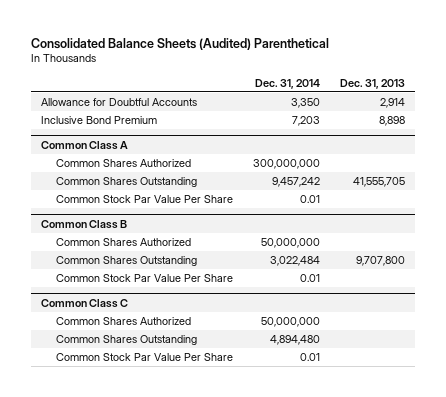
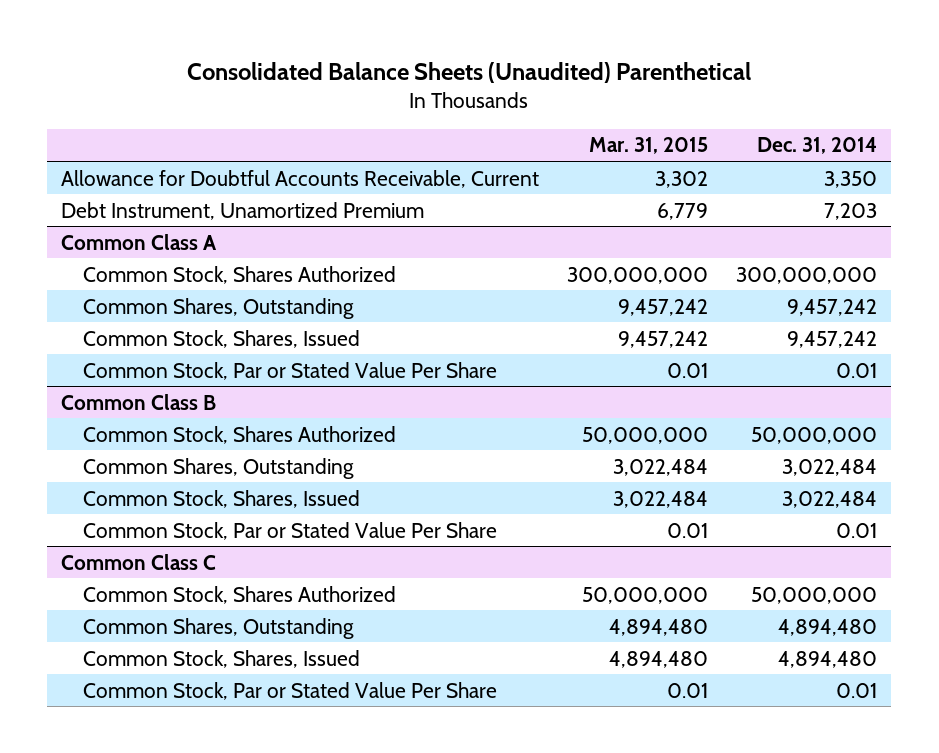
[30,37,329,50] Consolidated Balance Sheets (Audited) Parenthetical -> [187,61,752,83] Consolidated Balance Sheets (Unaudited) Parenthetical
[340,78,406,89] Dec. 31, 2013 -> none
none -> [589,137,709,155] Mar. 31, 2015
[40,98,197,107] Allowance for Doubtful Accounts -> [61,169,540,188] Allowance for Doubtful Accounts Receivable, Current
[40,116,157,125] Inclusive Bond Premium -> [61,201,425,220] Debt Instrument, Unamortized Premium
[56,159,192,168] Common Shares Authorized -> [83,265,397,284] Common Stock, Shares Authorized
[56,177,198,188] Common Shares Outstanding -> [83,297,355,319] Common Shares, Outstanding
none -> [83,329,361,348] Common Stock, Shares, Issued
[56,195,234,204] Common Stock Par Value Per Share -> [83,361,498,380] Common Stock, Par or Stated Value Per Share
[56,238,192,247] Common Shares Authorized -> [83,425,397,444] Common Stock, Shares Authorized
[56,256,198,267] Common Shares Outstanding -> [83,457,355,479] Common Shares, Outstanding
none -> [83,489,361,508] Common Stock, Shares, Issued
[56,274,234,283] Common Stock Par Value Per Share -> [83,521,498,540] Common Stock, Par or Stated Value Per Share
[56,317,192,326] Common Shares Authorized -> [83,585,397,604] Common Stock, Shares Authorized
[56,335,198,346] Common Shares Outstanding -> [83,617,355,639] Common Shares, Outstanding
none -> [83,649,361,668] Common Stock, Shares, Issued
[56,353,234,362] Common Stock Par Value Per Share -> [83,681,498,700] Common Stock, Par or Stated Value Per Share

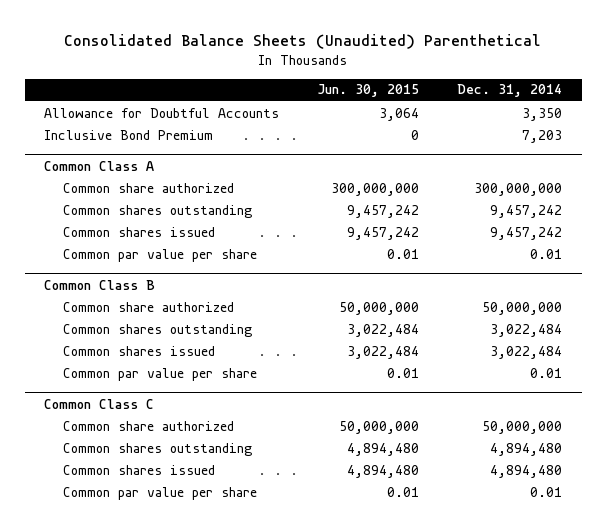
[589,137,709,155] Mar. 31, 2015 -> none
none -> [317,84,420,98] Jun. 30, 2015
[61,169,540,188] Allowance for Doubtful Accounts Receivable, Current -> [43,107,279,118] Allowance for Doubtful Accounts
[61,201,425,220] Debt Instrument, Unamortized Premium -> [43,129,213,140] Inclusive Bond Premium
[83,265,397,284] Common Stock, Shares Authorized -> [62,182,234,193] Common share authorized
[83,297,355,319] Common Shares, Outstanding -> [62,204,252,218] Common shares outstanding
[83,329,361,348] Common Stock, Shares, Issued -> [62,226,215,237] Common shares issued
[83,361,498,380] Common Stock, Par or Stated Value Per Share -> [62,248,257,262] Common par value per share
[83,425,397,444] Common Stock, Shares Authorized -> [62,301,234,312] Common share authorized
[83,457,355,479] Common Shares, Outstanding -> [62,323,252,337] Common shares outstanding
[83,489,361,508] Common Stock, Shares, Issued -> [62,345,215,356] Common shares issued
[83,521,498,540] Common Stock, Par or Stated Value Per Share -> [62,367,257,381] Common par value per share
[83,585,397,604] Common Stock, Shares Authorized -> [62,420,234,431] Common share authorized
[83,617,355,639] Common Shares, Outstanding -> [62,442,252,456] Common shares outstanding
[83,649,361,668] Common Stock, Shares, Issued -> [62,464,215,475] Common shares issued
[83,681,498,700] Common Stock, Par or Stated Value Per Share -> [62,486,257,500] Common par value per share

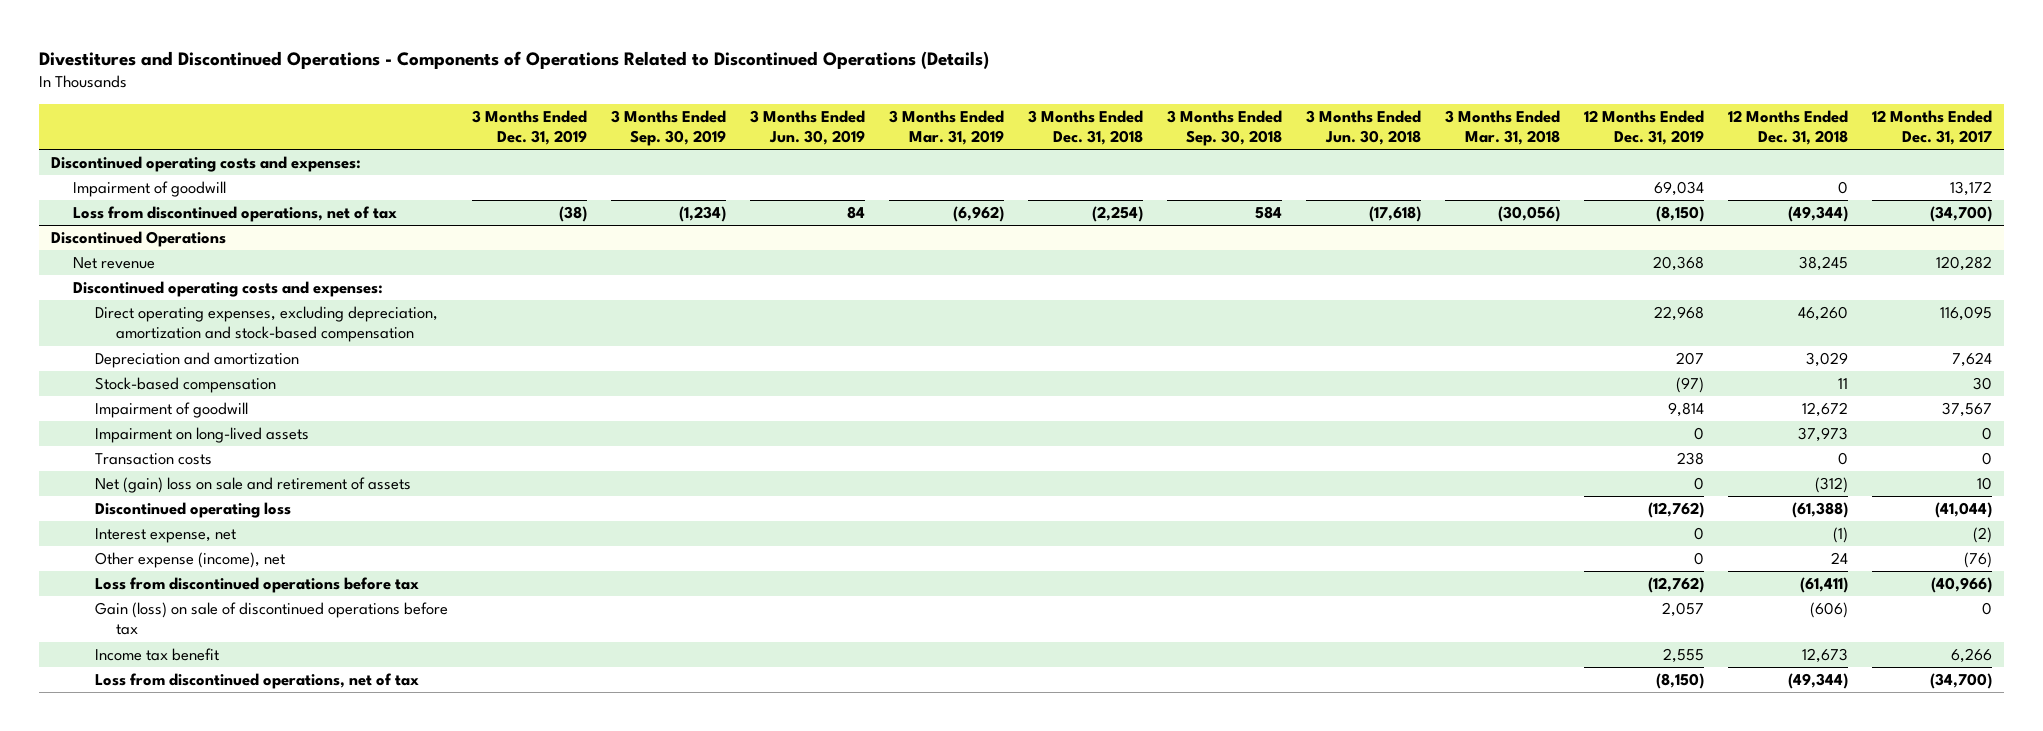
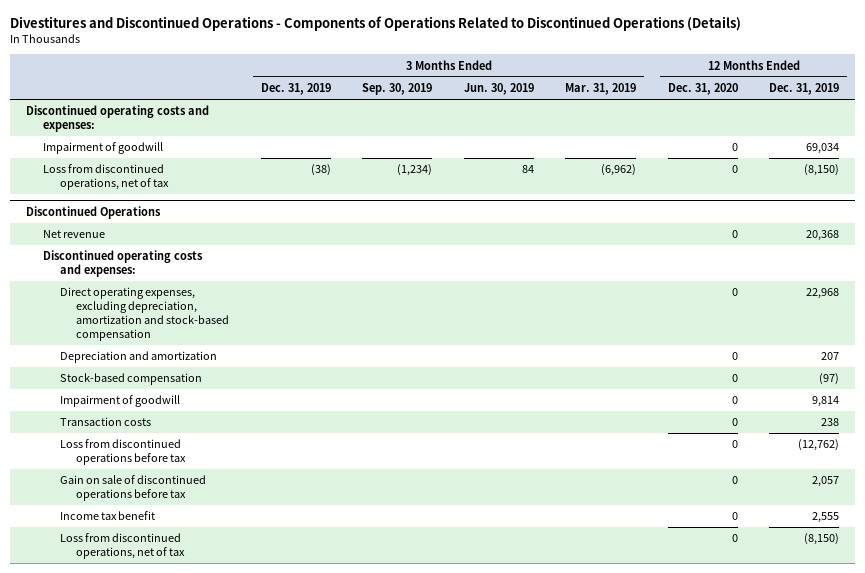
[1027,109,1143,146] 3 Months Ended Dec. 31, 2018 -> none
[1166,109,1282,147] 3 Months Ended Sep. 30, 2018 -> none
[1305,109,1421,146] 3 Months Ended Jun. 30, 2018 -> none
[1444,109,1560,146] 3 Months Ended Mar. 31, 2018 -> none
[1727,109,1848,146] 12 Months Ended Dec. 31, 2018 -> none
[1871,109,1992,146] 12 Months Ended Dec. 31, 2017 -> none
none -> [667,83,738,96] Dec. 31, 2020
[94,426,309,443] Impairment on long-lived assets -> none
[94,476,411,493] Net (gain) loss on sale and retirement of assets -> none
[94,501,291,518] Discontinued operating loss -> none
[94,527,236,543] Interest expense, net -> none
[94,551,285,568] Other expense (income), net -> none
[94,601,448,636] Gain (loss) on sale of discontinued operations before tax -> [59,475,206,502] Gain on sale of discontinued operations before tax

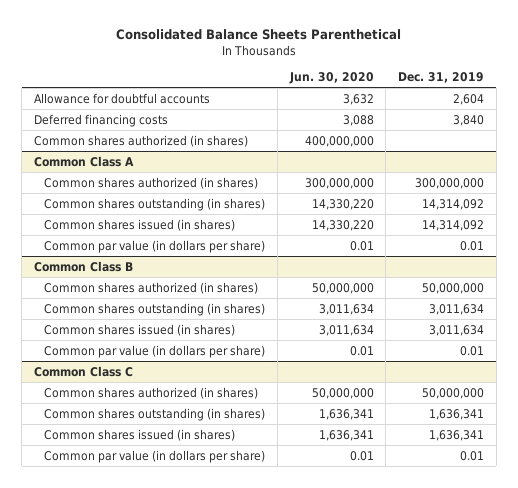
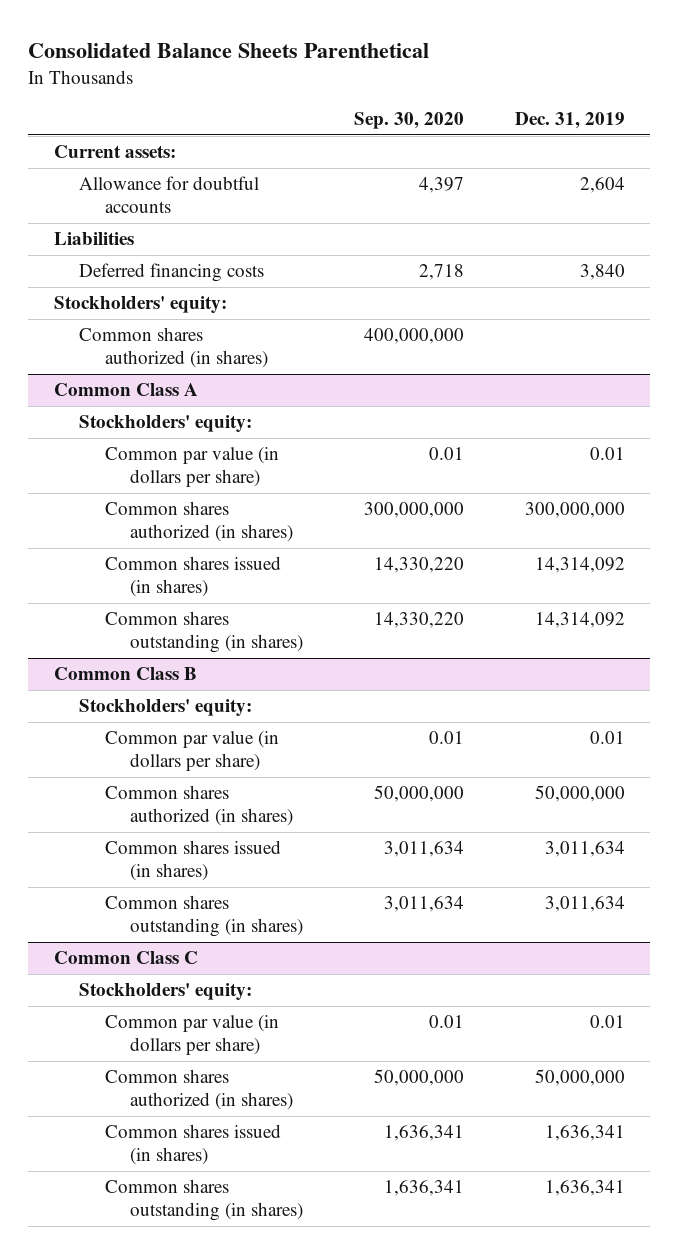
[288,71,374,84] Jun. 30, 2020 -> none
none -> [354,111,465,129] Sep. 30, 2020
none -> [53,145,176,159] Current assets:
none -> [53,232,134,246] Liabilities
none -> [53,296,227,314] Stockholders' equity:
none -> [79,415,253,433] Stockholders' equity:
[44,239,266,253] Common par value (in dollars per share) -> [104,447,279,488] Common par value (in dollars per share)
[44,197,266,211] Common shares outstanding (in shares) -> [104,611,304,654] Common shares outstanding (in shares)
none -> [79,699,253,717] Stockholders' equity:
[44,344,266,358] Common par value (in dollars per share) -> [104,731,279,772] Common par value (in dollars per share)
[44,302,266,316] Common shares outstanding (in shares) -> [104,895,304,938] Common shares outstanding (in shares)
none -> [79,983,253,1001] Stockholders' equity:
[44,449,266,463] Common par value (in dollars per share) -> [104,1015,279,1056] Common par value (in dollars per share)
[44,407,266,421] Common shares outstanding (in shares) -> [104,1179,304,1222] Common shares outstanding (in shares)

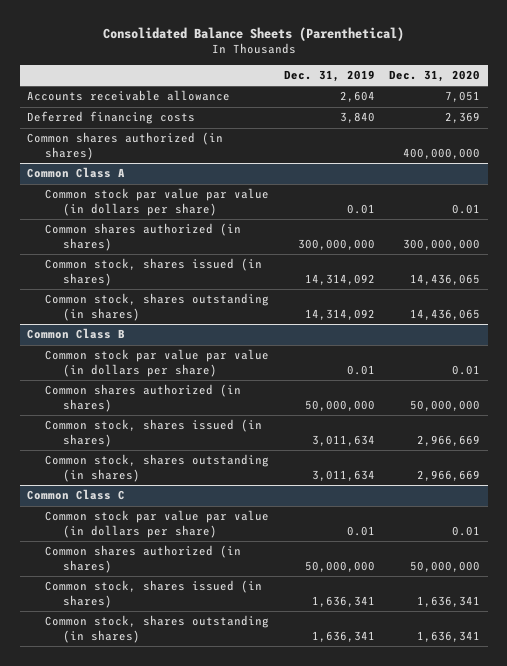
[28,42,430,58] Consolidated Balance Sheets Parenthetical -> [102,26,404,41] Consolidated Balance Sheets (Parenthetical)
[354,111,465,129] Sep. 30, 2020 -> none
none -> [389,70,481,83] Dec. 31, 2020
[53,145,176,159] Current assets: -> none
[53,232,134,246] Liabilities -> none
[79,176,260,214] Allowance for doubtful accounts -> [27,90,231,102] Accounts receivable allowance
[53,296,227,314] Stockholders' equity: -> none
[79,415,253,433] Stockholders' equity: -> none
[104,447,279,488] Common par value (in dollars per share) -> [45,188,270,217] Common stock par value par value (in dollars per share)
[104,556,281,598] Common shares issued (in shares) -> [45,258,263,287] Common stock, shares issued (in shares)
[104,611,304,654] Common shares outstanding (in shares) -> [45,293,270,322] Common stock, shares outstanding (in shares)
[79,699,253,717] Stockholders' equity: -> none
[104,731,279,772] Common par value (in dollars per share) -> [45,349,270,378] Common stock par value par value (in dollars per share)
[104,840,281,882] Common shares issued (in shares) -> [45,419,263,448] Common stock, shares issued (in shares)
[104,895,304,938] Common shares outstanding (in shares) -> [45,454,270,483] Common stock, shares outstanding (in shares)
[79,983,253,1001] Stockholders' equity: -> none
[104,1015,279,1056] Common par value (in dollars per share) -> [45,510,270,539] Common stock par value par value (in dollars per share)
[104,1124,281,1166] Common shares issued (in shares) -> [45,580,263,609] Common stock, shares issued (in shares)
[104,1179,304,1222] Common shares outstanding (in shares) -> [45,615,270,644] Common stock, shares outstanding (in shares)

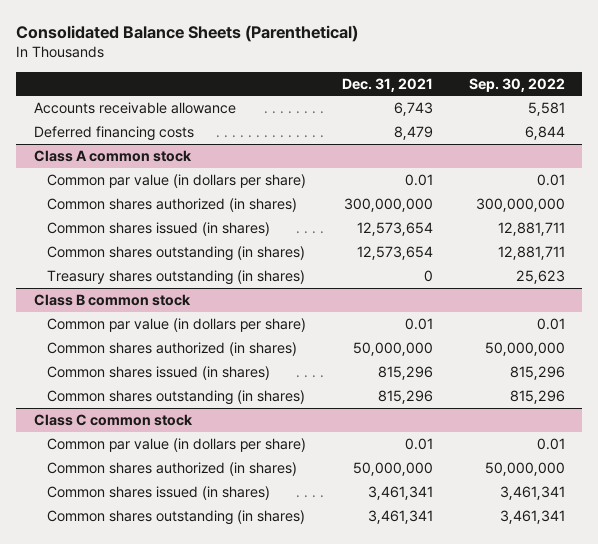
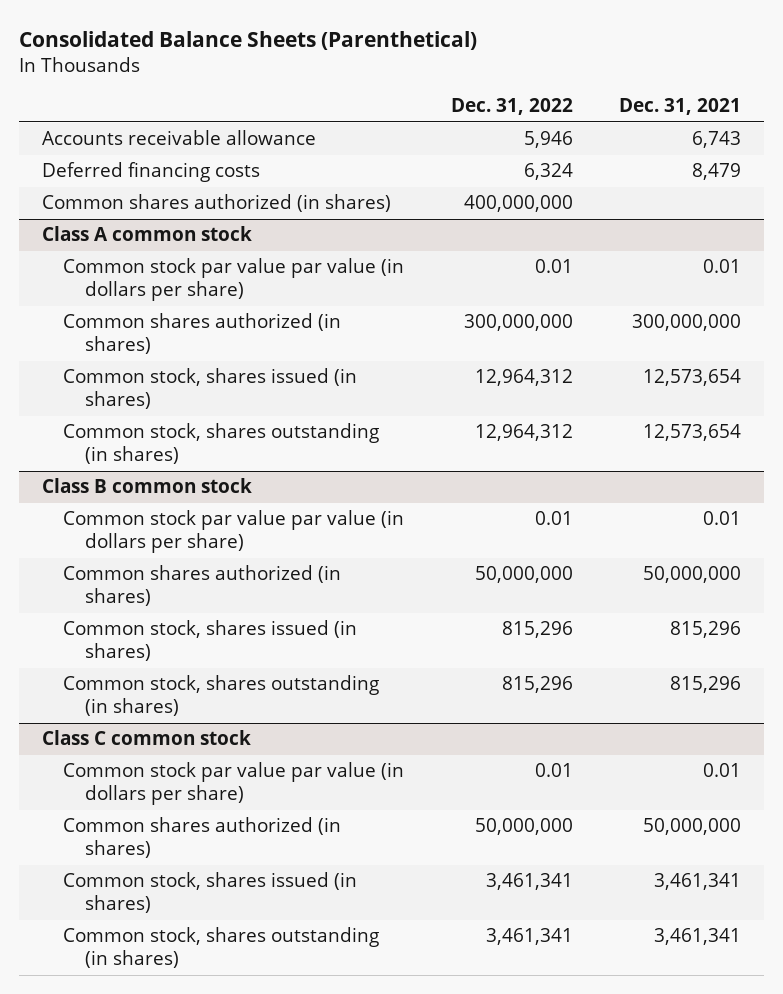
[468,77,565,92] Sep. 30, 2022 -> none
none -> [450,98,573,116] Dec. 31, 2022
none -> [41,194,391,213] Common shares authorized (in shares)
[47,173,307,188] Common par value (in dollars per share) -> [63,258,405,302] Common stock par value par value (in dollars per share)
[47,269,306,285] Treasury shares outstanding (in shares) -> none
[47,221,271,236] Common shares issued (in shares) -> [63,368,358,410] Common stock, shares issued (in shares)
[47,245,306,261] Common shares outstanding (in shares) -> [63,423,380,465] Common stock, shares outstanding (in shares)
[47,317,307,332] Common par value (in dollars per share) -> [63,510,405,554] Common stock par value par value (in dollars per share)
[47,365,271,380] Common shares issued (in shares) -> [63,620,358,662] Common stock, shares issued (in shares)
[47,389,306,405] Common shares outstanding (in shares) -> [63,675,380,717] Common stock, shares outstanding (in shares)
[47,437,307,452] Common par value (in dollars per share) -> [63,762,405,806] Common stock par value par value (in dollars per share)
[47,485,271,500] Common shares issued (in shares) -> [63,872,358,914] Common stock, shares issued (in shares)
[47,509,306,525] Common shares outstanding (in shares) -> [63,927,380,969] Common stock, shares outstanding (in shares)

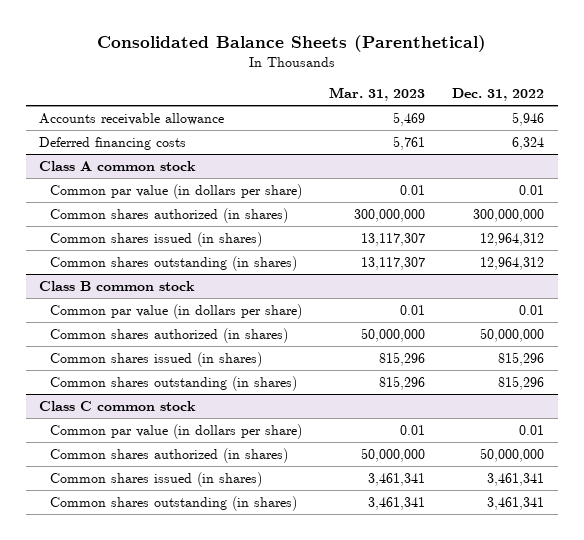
[619,98,742,116] Dec. 31, 2021 -> none
none -> [329,87,426,102] Mar. 31, 2023
[41,194,391,213] Common shares authorized (in shares) -> none
[63,258,405,302] Common stock par value par value (in dollars per share) -> [50,183,303,199] Common par value (in dollars per share)
[63,368,358,410] Common stock, shares issued (in shares) -> [50,231,263,247] Common shares issued (in shares)
[63,423,380,465] Common stock, shares outstanding (in shares) -> [50,255,298,271] Common shares outstanding (in shares)
[63,510,405,554] Common stock par value par value (in dollars per share) -> [50,303,303,319] Common par value (in dollars per share)
[63,620,358,662] Common stock, shares issued (in shares) -> [50,351,263,367] Common shares issued (in shares)
[63,675,380,717] Common stock, shares outstanding (in shares) -> [50,375,298,391] Common shares outstanding (in shares)
[63,762,405,806] Common stock par value par value (in dollars per share) -> [50,423,303,439] Common par value (in dollars per share)
[63,872,358,914] Common stock, shares issued (in shares) -> [50,471,263,487] Common shares issued (in shares)
[63,927,380,969] Common stock, shares outstanding (in shares) -> [50,495,298,511] Common shares outstanding (in shares)

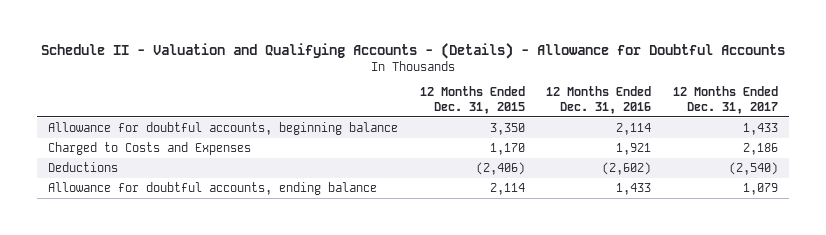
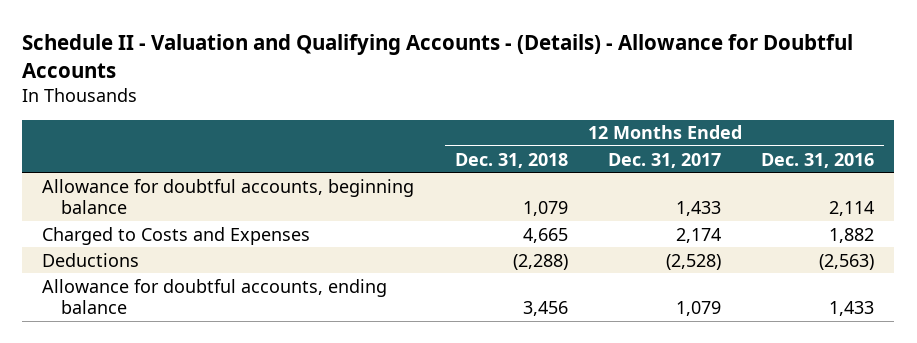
[419,86,525,114] 12 Months Ended Dec. 31, 2015 -> none
none -> [454,152,568,168] Dec. 31, 2018
[616,142,652,155] 1,921 -> [829,227,875,243] 1,882
[743,142,779,155] 2,186 -> [676,227,722,243] 2,174
[602,161,652,175] (2,602) -> [819,253,875,270] (2,563)
[729,161,779,175] (2,540) -> [666,253,722,270] (2,528)

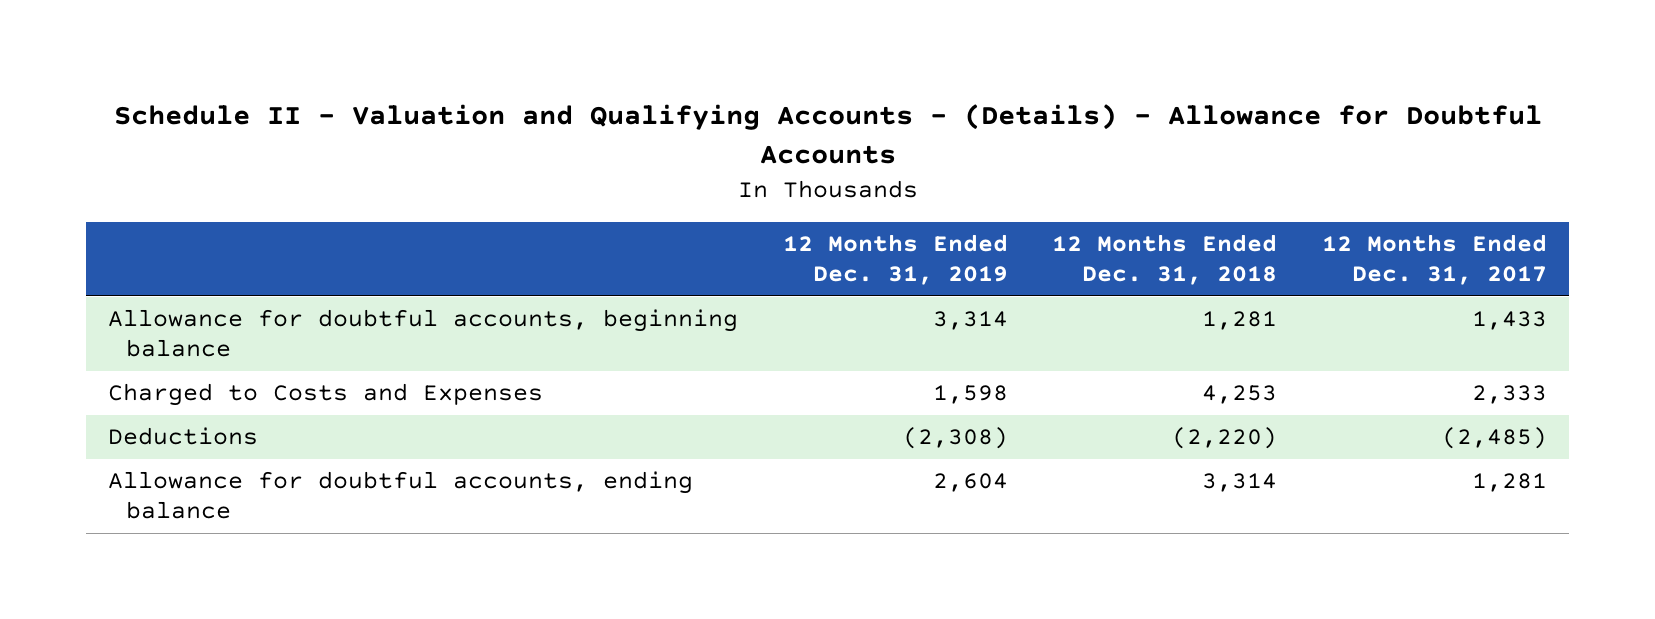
[761,152,875,168] Dec. 31, 2016 -> none
none -> [782,234,1008,286] 12 Months Ended Dec. 31, 2019
[522,200,568,216] 1,079 -> [1202,311,1278,331] 1,281
[522,227,568,243] 4,665 -> [1202,385,1278,405] 4,253
[676,227,722,243] 2,174 -> [1472,385,1548,405] 2,333
[512,253,568,270] (2,288) -> [1172,427,1278,450] (2,220)
[666,253,722,270] (2,528) -> [1442,427,1548,450] (2,485)
[522,300,568,316] 3,456 -> [1202,473,1278,493] 3,314
[676,300,722,316] 1,079 -> [1472,473,1548,493] 1,281

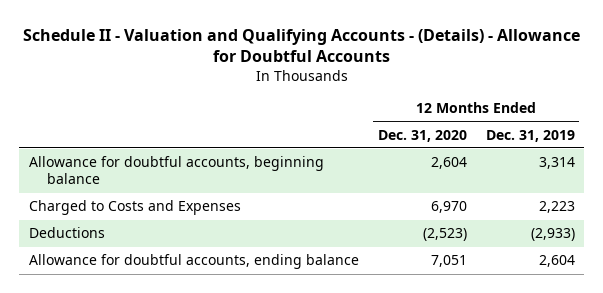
[1052,234,1278,286] 12 Months Ended Dec. 31, 2018 -> none
[1322,234,1548,286] 12 Months Ended Dec. 31, 2017 -> none
none -> [377,129,467,142] Dec. 31, 2020
[932,385,1008,405] 1,598 -> [538,201,575,214] 2,223
[902,427,1008,450] (2,308) -> [530,228,575,242] (2,933)

